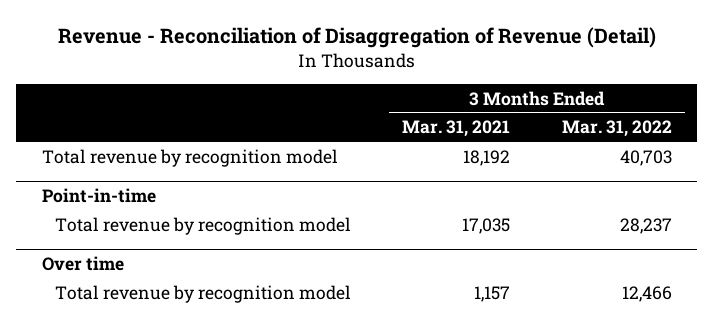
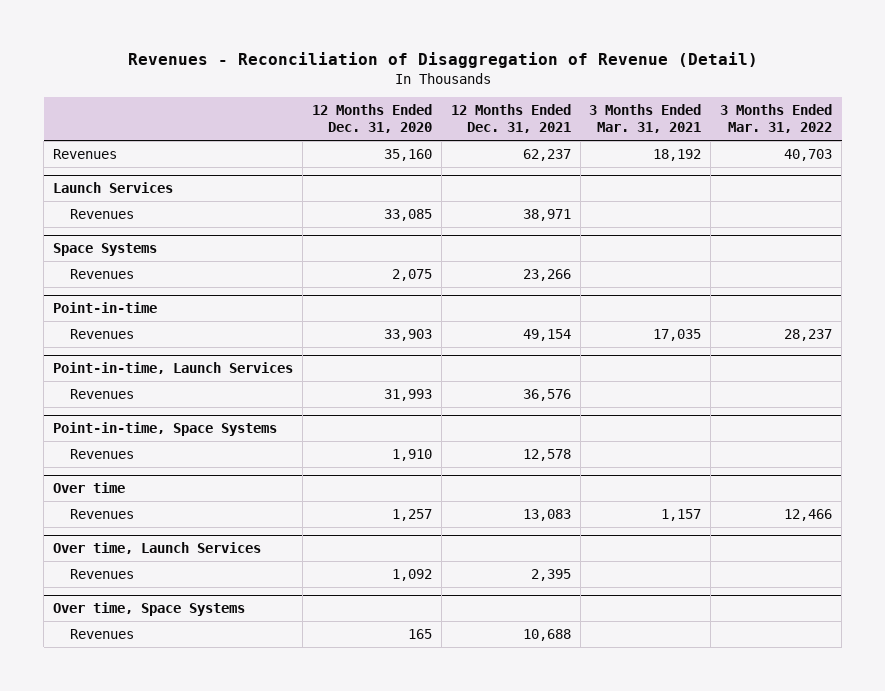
[57,27,656,49] Revenue - Reconciliation of Disaggregation of Revenue (Detail) -> [127,52,758,69] Revenues - Reconciliation of Disaggregation of Revenue (Detail)
none -> [311,103,432,134] 12 Months Ended Dec. 31, 2020
none -> [450,103,571,134] 12 Months Ended Dec. 31, 2021
[41,148,338,167] Total revenue by recognition model -> [53,148,118,159] Revenues
none -> [53,182,174,194] Launch Services
none -> [70,208,135,219] Revenues
none -> [53,243,158,257] Space Systems
none -> [70,268,135,279] Revenues
[54,216,351,235] Total revenue by recognition model -> [70,328,135,339] Revenues
none -> [53,362,294,375] Point-in-time, Launch Services
none -> [70,388,135,399] Revenues
none -> [53,422,278,437] Point-in-time, Space Systems
none -> [70,448,135,459] Revenues
[54,284,351,303] Total revenue by recognition model -> [70,508,135,519] Revenues
none -> [53,542,262,555] Over time, Launch Services
none -> [70,568,135,579] Revenues
none -> [53,602,246,617] Over time, Space Systems
none -> [70,628,135,639] Revenues

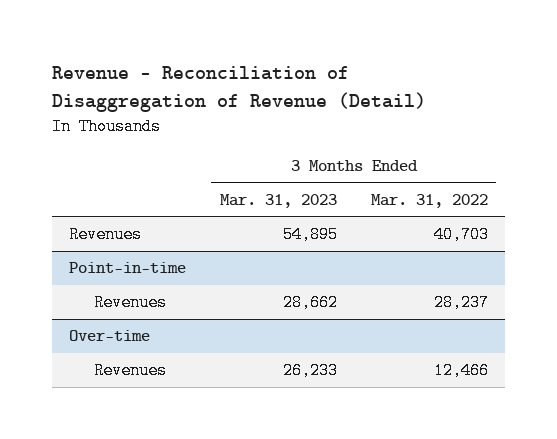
[127,52,758,69] Revenues - Reconciliation of Disaggregation of Revenue (Detail) -> [51,66,426,112] Revenue - Reconciliation of Disaggregation of Revenue (Detail)
[311,103,432,134] 12 Months Ended Dec. 31, 2020 -> none
[450,103,571,134] 12 Months Ended Dec. 31, 2021 -> none
[589,103,702,134] 3 Months Ended Mar. 31, 2021 -> none
none -> [219,193,337,208] Mar. 31, 2023
[53,182,174,194] Launch Services -> none
[70,208,135,219] Revenues -> none
[53,243,158,257] Space Systems -> none
[70,268,135,279] Revenues -> none
[53,362,294,375] Point-in-time, Launch Services -> none
[70,388,135,399] Revenues -> none
[53,422,278,437] Point-in-time, Space Systems -> none
[70,448,135,459] Revenues -> none
[53,482,126,494] Over time -> [68,330,150,342] Over-time
[53,542,262,555] Over time, Launch Services -> none
[70,568,135,579] Revenues -> none
[53,602,246,617] Over time, Space Systems -> none
[70,628,135,639] Revenues -> none

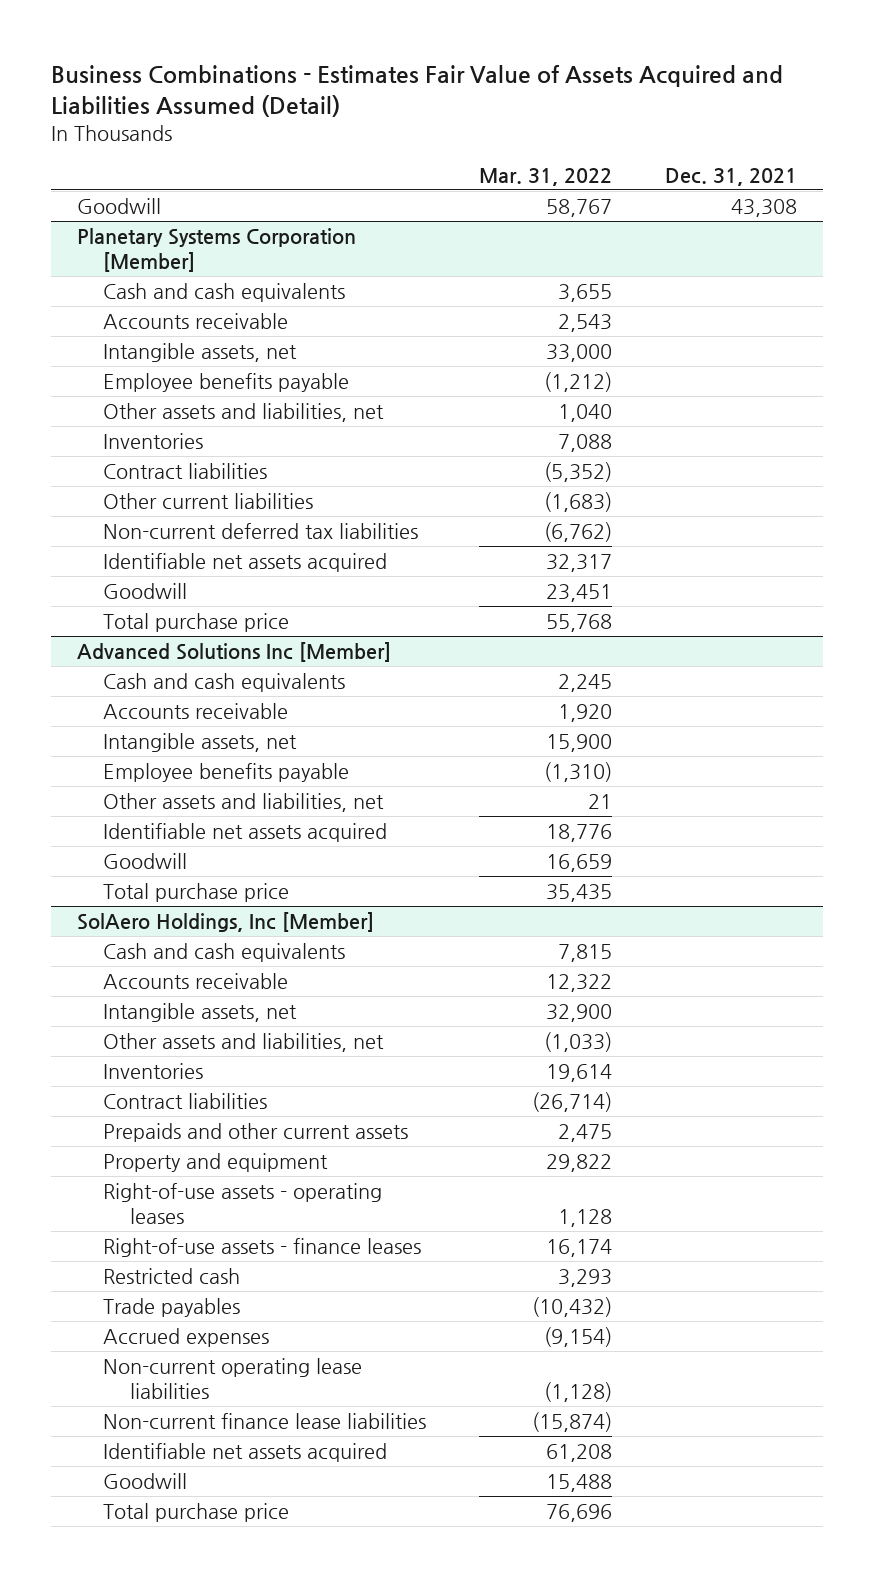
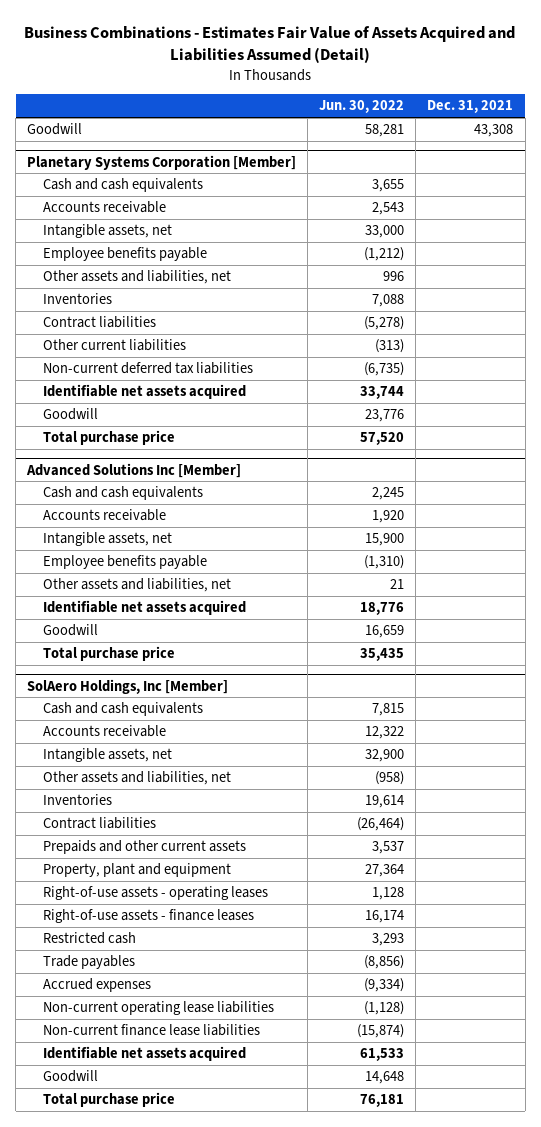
[479,167,613,186] Mar. 31, 2022 -> none
none -> [319,100,405,114] Jun. 30, 2022
[103,1153,329,1173] Property and equipment -> [42,863,231,878] Property, plant and equipment

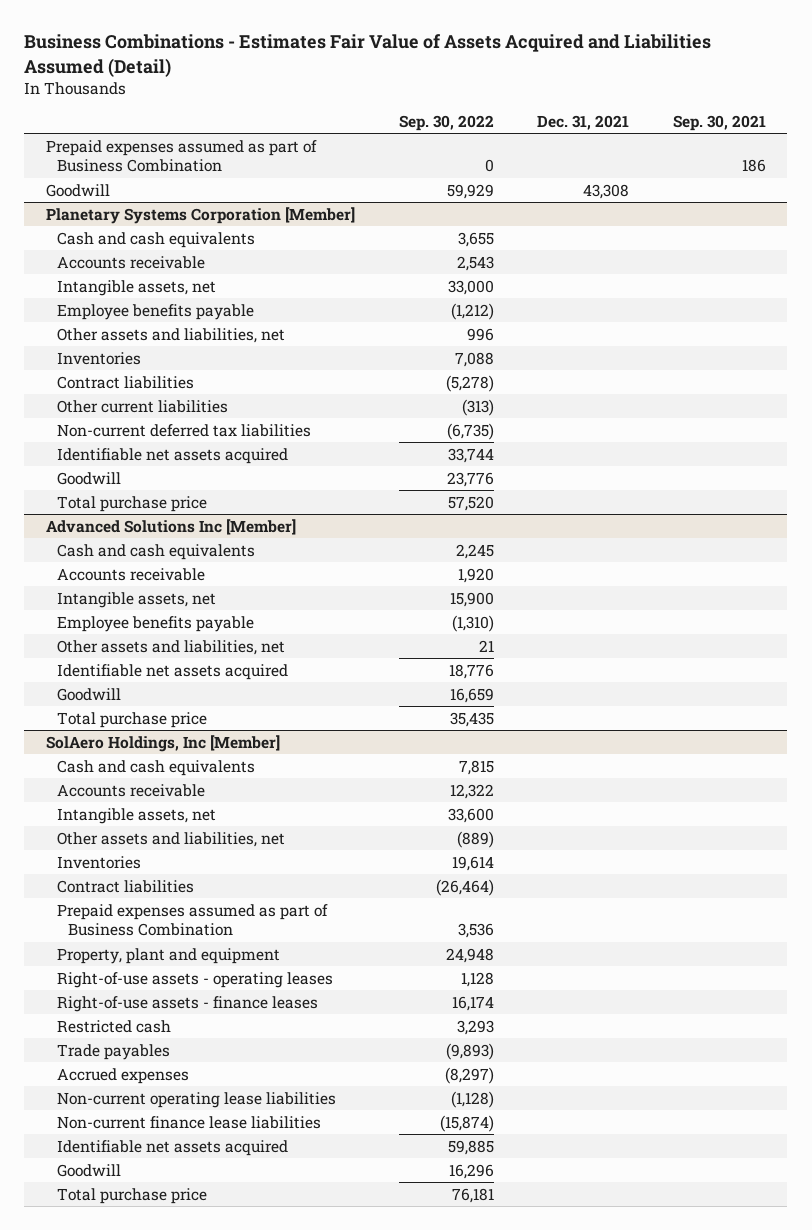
[319,100,405,114] Jun. 30, 2022 -> none
none -> [398,114,494,131] Sep. 30, 2022
none -> [672,114,766,131] Sep. 30, 2021
none -> [46,139,318,173] Prepaid expenses assumed as part of Business Combination
[42,840,246,855] Prepaids and other current assets -> [57,903,329,937] Prepaid expenses assumed as part of Business Combination

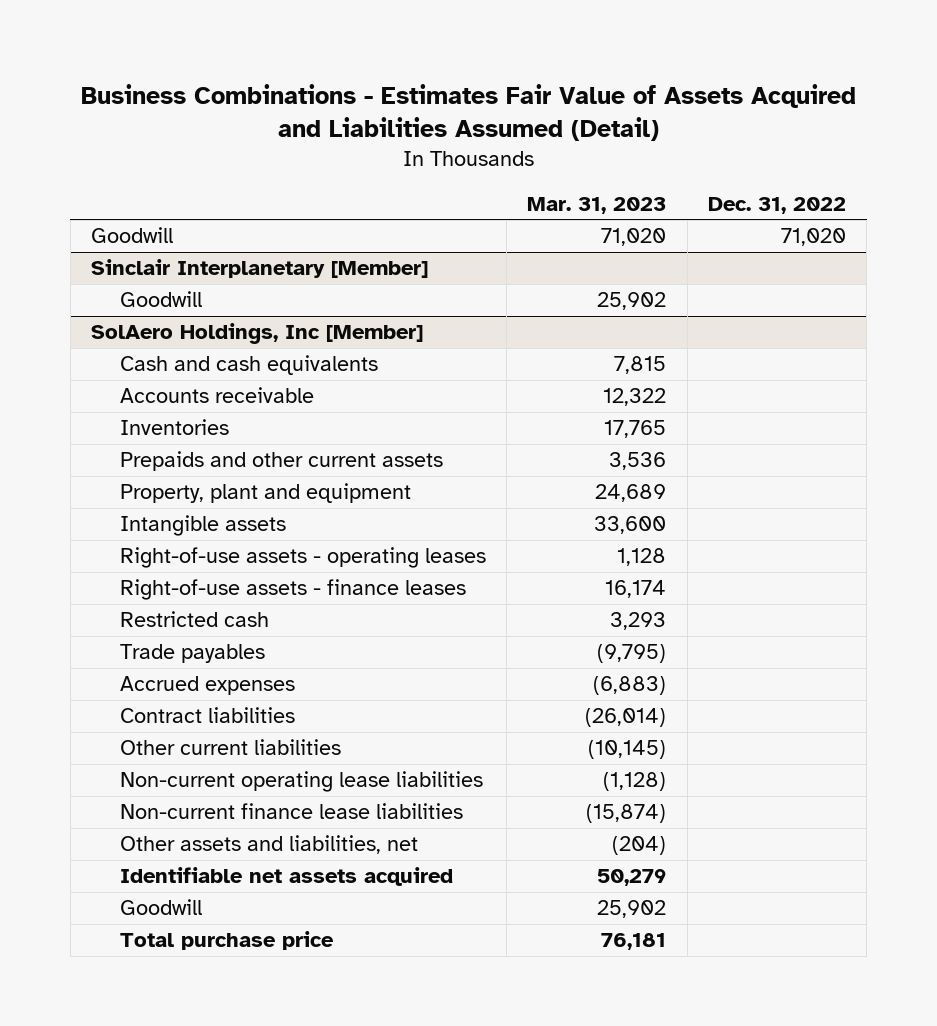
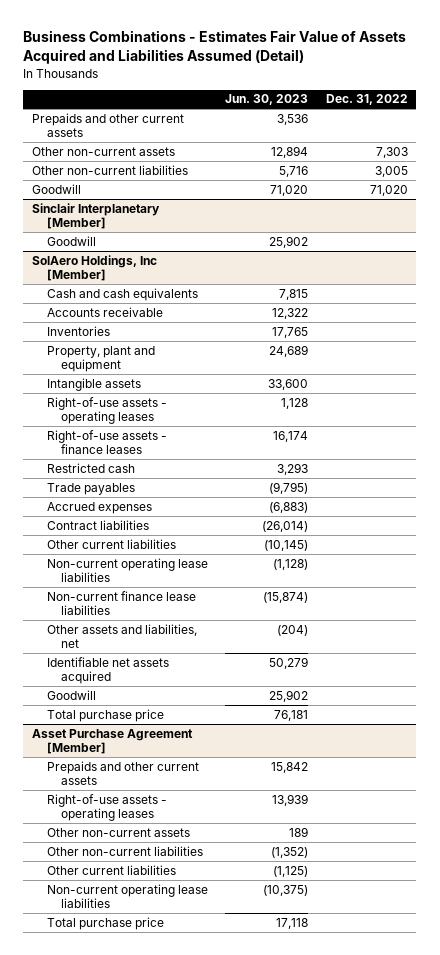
[527,196,667,214] Mar. 31, 2023 -> none
none -> [225,94,309,106] Jun. 30, 2023
none -> [32,112,185,137] Prepaids and other current assets
none -> [32,146,176,156] Other non-current assets
none -> [32,164,189,175] Other non-current liabilities
[119,451,443,472] Prepaids and other current assets -> none
none -> [32,728,194,754] Asset Purchase Agreement [Member]
none -> [46,760,199,785] Prepaids and other current assets
none -> [46,793,167,821] Right-of-use assets - operating leases
none -> [46,827,190,837] Other non-current assets
none -> [46,845,203,856] Other non-current liabilities
none -> [46,864,176,875] Other current liabilities
none -> [46,883,208,908] Non-current operating lease liabilities
none -> [46,916,164,930] Total purchase price

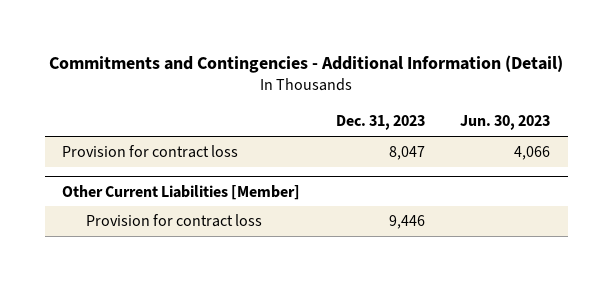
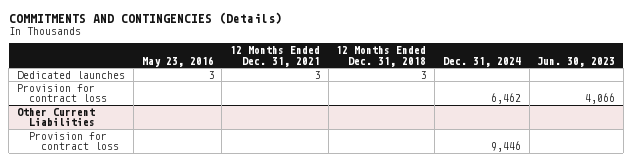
[49,55,564,74] Commitments and Contingencies - Additional Information (Detail) -> [8,11,282,24] COMMITMENTS AND CONTINGENCIES (Details)
[335,115,425,131] Dec. 31, 2023 -> none
none -> [141,55,214,67] May 23, 2016
none -> [229,46,320,67] 12 Months Ended Dec. 31, 2021
none -> [336,46,427,67] 12 Months Ended Dec. 31, 2018
none -> [442,56,521,67] Dec. 31, 2024
none -> [17,70,126,79] Dedicated launches
[62,184,301,200] Other Current Liabilities [Member] -> [17,107,96,127] Other Current Liabilities

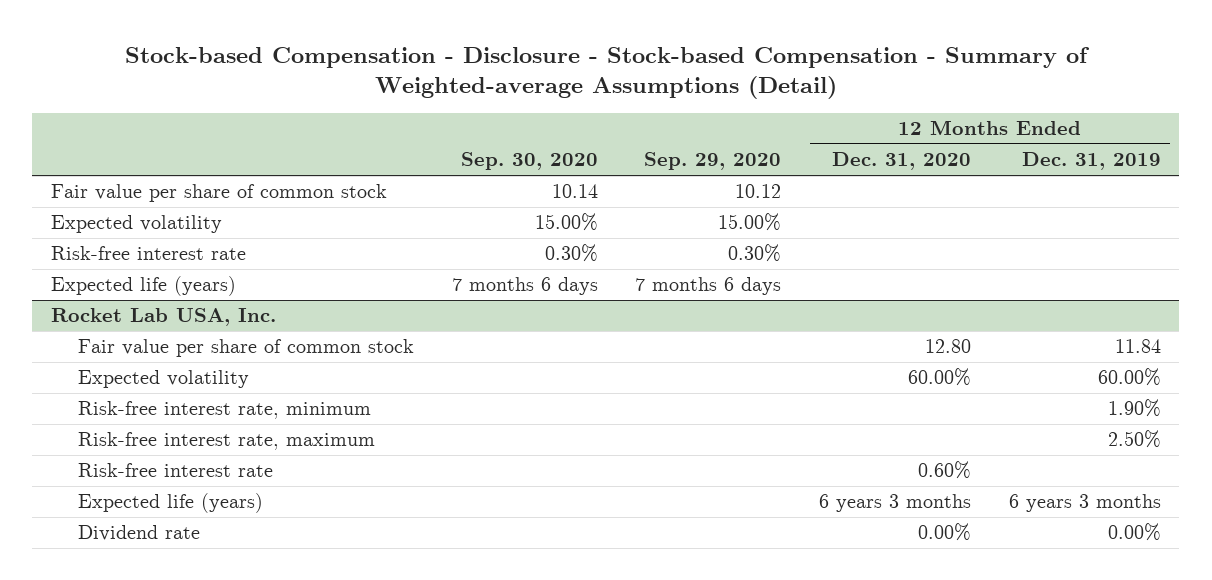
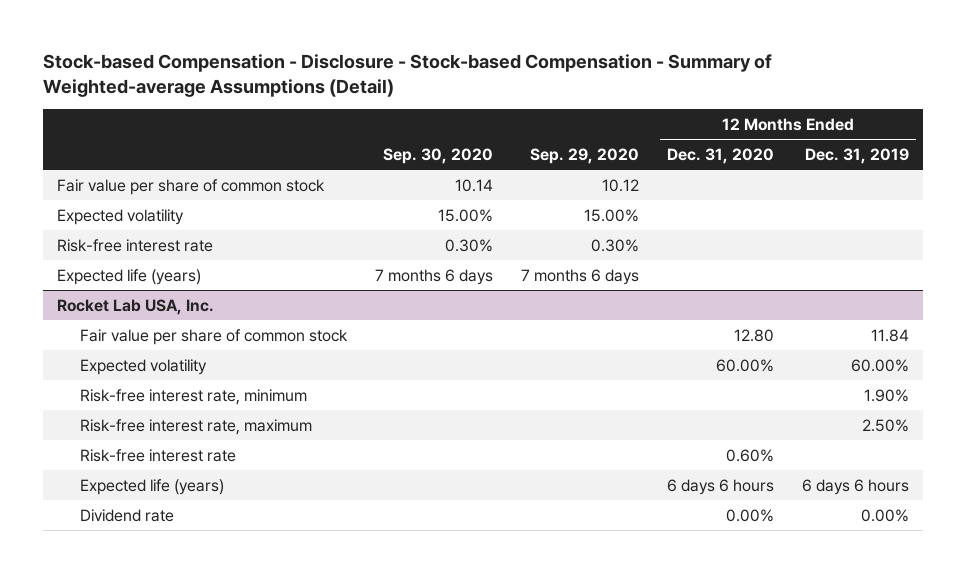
[818,494,971,513] 6 years 3 months -> [667,478,775,495] 6 days 6 hours
[1008,494,1161,513] 6 years 3 months -> [801,478,909,495] 6 days 6 hours

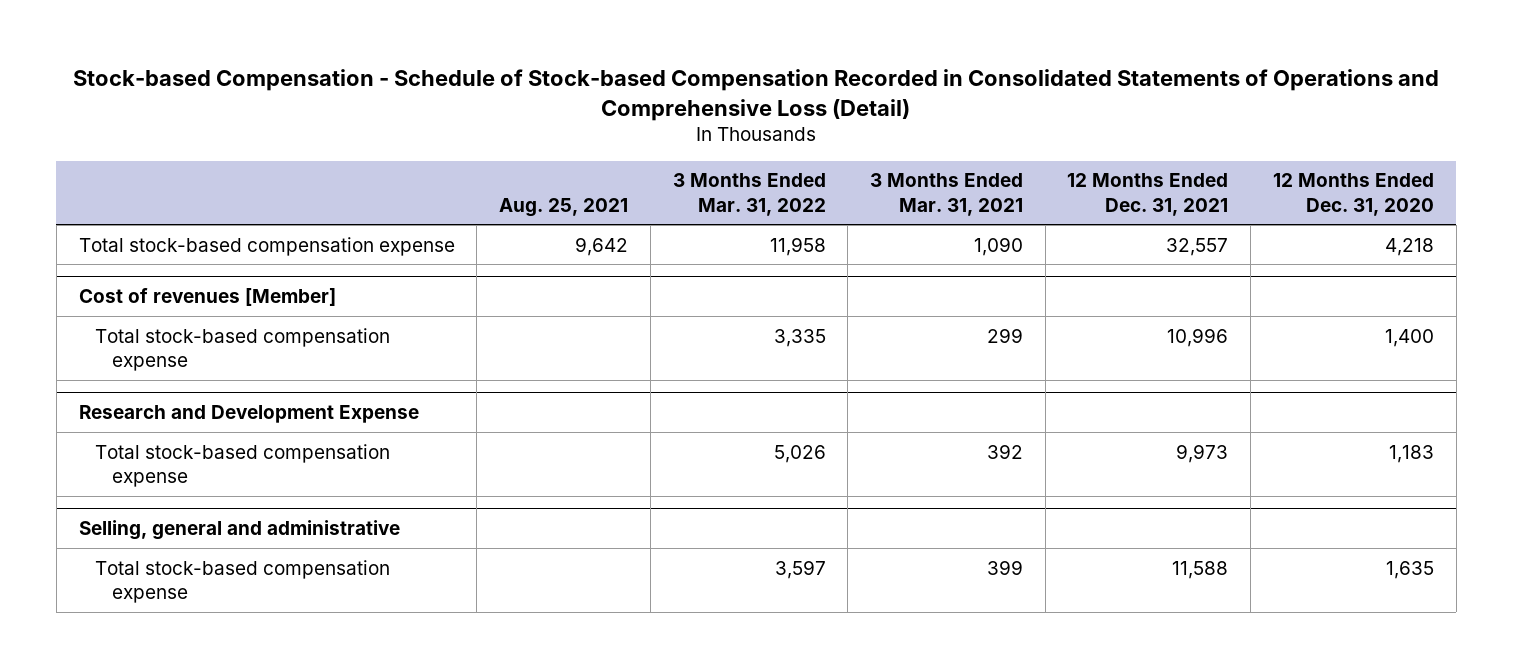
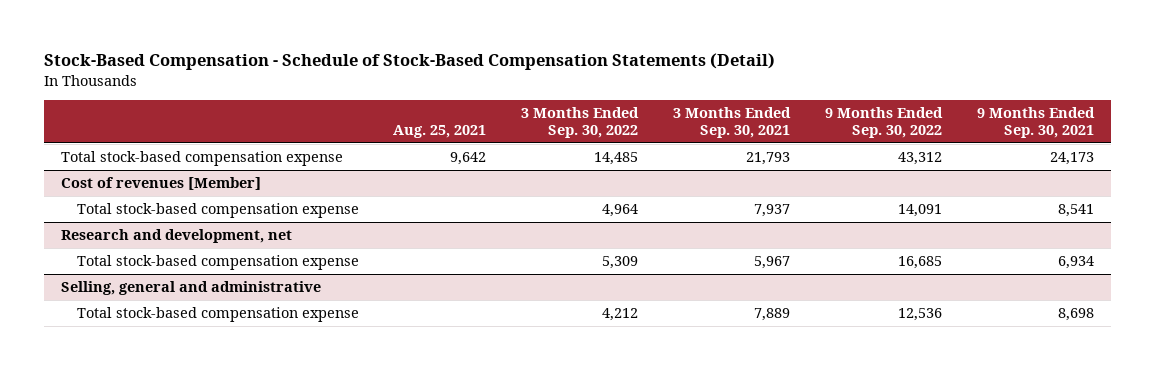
[73,69,1440,121] Stock-based Compensation - Schedule of Stock-based Compensation Recorded in Consolidated Statements of Operations and Comprehensive Loss (Detail) -> [44,53,776,71] Stock-Based Compensation - Schedule of Stock-Based Compensation Statements (Detail)
[672,173,826,216] 3 Months Ended Mar. 31, 2022 -> none
[870,173,1024,216] 3 Months Ended Mar. 31, 2021 -> none
[1067,173,1229,216] 12 Months Ended Dec. 31, 2021 -> none
[1272,173,1434,216] 12 Months Ended Dec. 31, 2020 -> none
none -> [521,107,640,138] 3 Months Ended Sep. 30, 2022
none -> [673,107,792,138] 3 Months Ended Sep. 30, 2021
none -> [825,107,944,138] 9 Months Ended Sep. 30, 2022
none -> [976,107,1095,138] 9 Months Ended Sep. 30, 2021
[78,404,419,423] Research and Development Expense -> [61,229,293,244] Research and development, net

